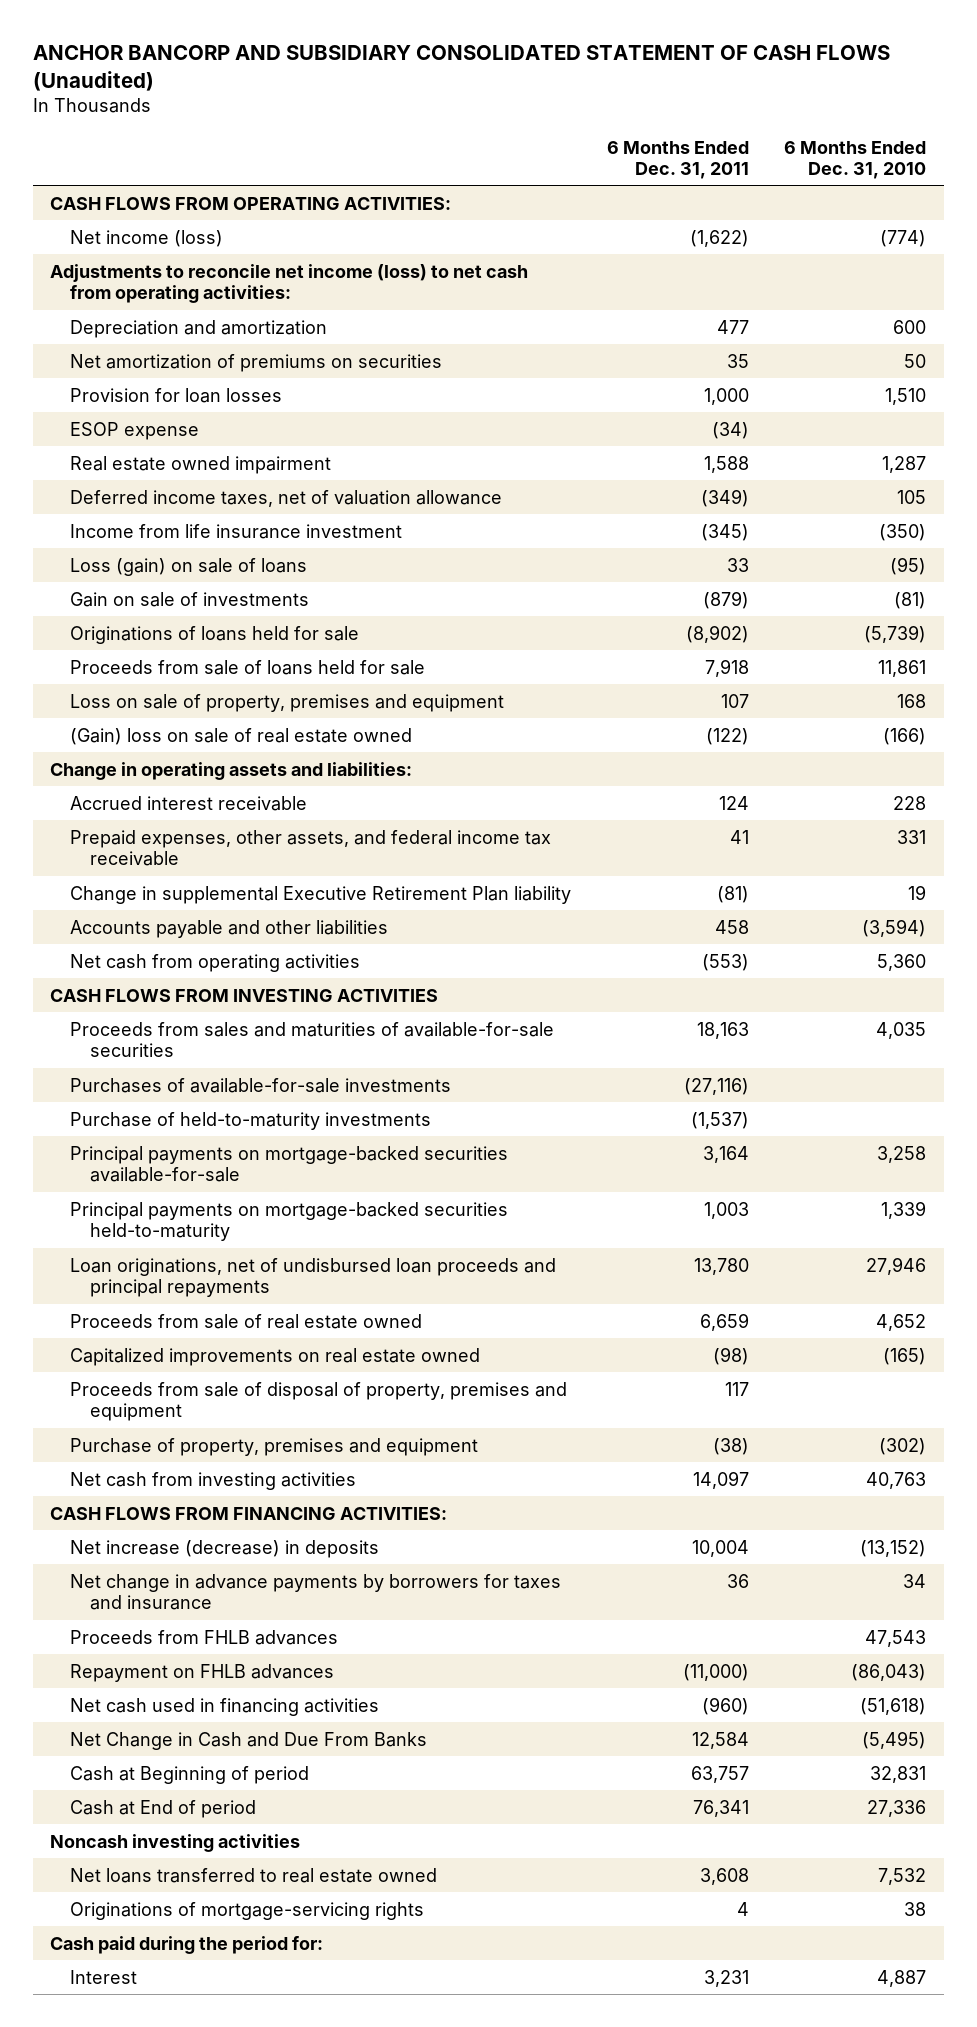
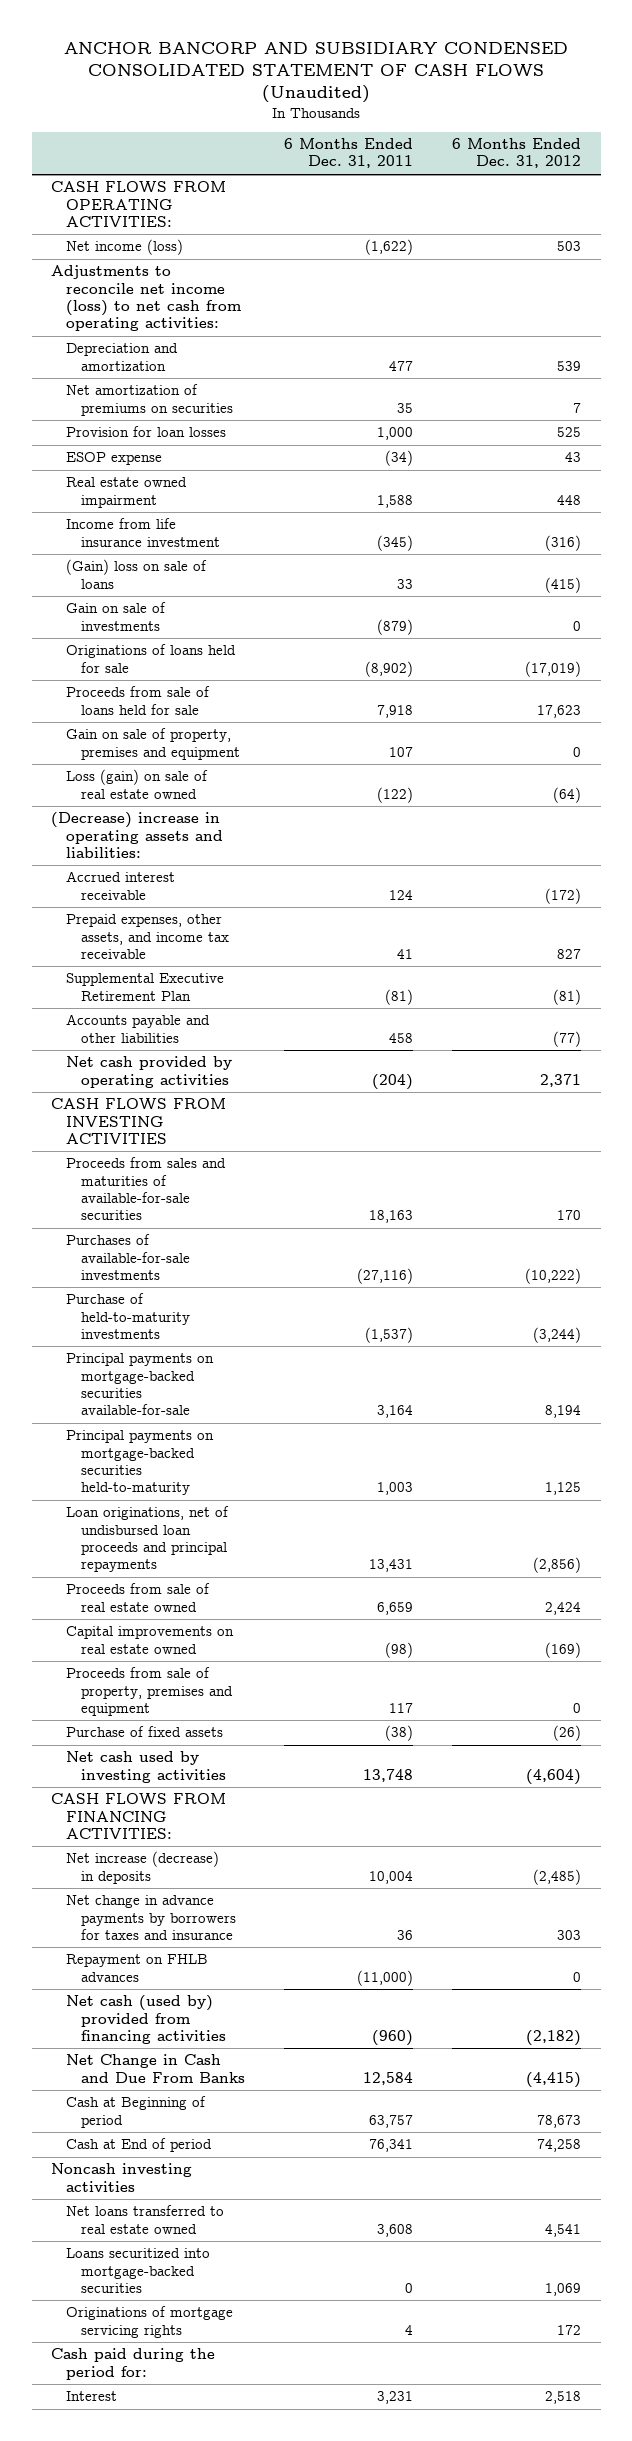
[32,45,890,91] ANCHOR BANCORP AND SUBSIDIARY CONSOLIDATED STATEMENT OF CASH FLOWS (Unaudited) -> [64,41,569,104] ANCHOR BANCORP AND SUBSIDIARY CONDENSED CONSOLIDATED STATEMENT OF CASH FLOWS (Unaudited)
[784,140,927,179] 6 Months Ended Dec. 31, 2010 -> none
none -> [452,138,582,169] 6 Months Ended Dec. 31, 2012
[70,489,503,507] Deferred income taxes, net of valuation allowance -> none
[70,557,308,576] Loss (gain) on sale of loans -> [66,559,208,589] (Gain) loss on sale of loans
[70,693,505,712] Loss on sale of property, premises and equipment -> [66,728,240,760] Gain on sale of property, premises and equipment
[70,727,413,745] (Gain) loss on sale of real estate owned -> [66,769,209,799] Loss (gain) on sale of real estate owned
[50,761,413,780] Change in operating assets and liabilities: -> [51,812,224,858] (Decrease) increase in operating assets and liabilities:
[70,829,552,866] Prepaid expenses, other assets, and federal income tax receivable -> [66,914,229,959] Prepaid expenses, other assets, and income tax receivable
[70,885,572,904] Change in supplemental Executive Retirement Plan liability -> [66,973,225,1001] Supplemental Executive Retirement Plan
[70,953,361,972] Net cash from operating activities -> [66,1056,233,1088] Net cash provided by operating activities
[701,953,749,971] (553) -> [371,1073,413,1090] (204)
[693,1257,749,1275] 13,780 -> [368,1559,413,1573] 13,431
[70,1437,479,1456] Purchase of property, premises and equipment -> none
[70,1347,481,1366] Capitalized improvements on real estate owned -> [66,1626,235,1654] Capital improvements on real estate owned
[70,1381,568,1421] Proceeds from sale of disposal of property, premises and equipment -> [66,1667,233,1716] Proceeds from sale of property, premises and equipment
none -> [66,1726,224,1738] Purchase of fixed assets
[70,1471,357,1490] Net cash from investing activities -> [66,1751,226,1783] Net cash used by investing activities
[692,1470,749,1489] 14,097 -> [362,1768,413,1782] 13,748
[70,1629,339,1645] Proceeds from FHLB advances -> none
[70,1697,380,1716] Net cash used in financing activities -> [66,1995,226,2044] Net cash (used by) provided from financing activities
none -> [66,2248,211,2293] Loans securitized into mortgage-backed securities
[70,1901,425,1920] Originations of mortgage-servicing rights -> [66,2306,234,2338] Originations of mortgage servicing rights

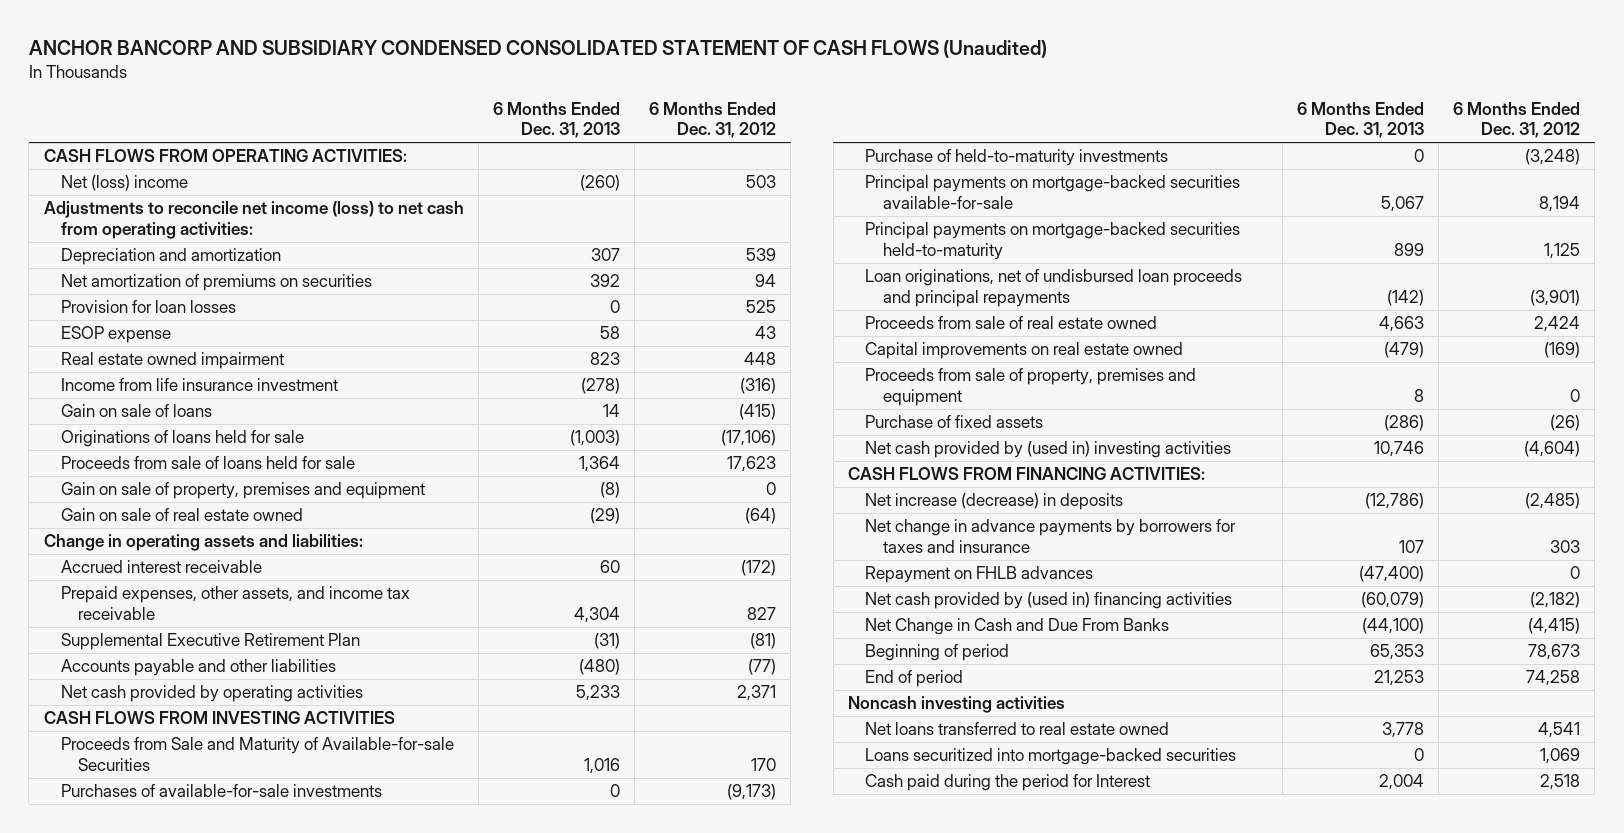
[283,138,413,169] 6 Months Ended Dec. 31, 2011 -> none
none -> [492,101,620,139] 6 Months Ended Dec. 31, 2013
[66,239,184,256] Net income (loss) -> [61,175,189,192] Net (loss) income
[573,402,582,413] 7 -> [755,274,777,288] 94
[66,602,167,631] Gain on sale of investments -> none
[66,559,208,589] (Gain) loss on sale of loans -> [61,404,213,418] Gain on sale of loans
[525,660,582,677] (17,019) -> [721,430,777,447] (17,106)
[66,769,209,799] Loss (gain) on sale of real estate owned -> [61,508,304,522] Gain on sale of real estate owned
[51,812,224,858] (Decrease) increase in operating assets and liabilities: -> [43,534,363,552] Change in operating assets and liabilities:
[66,1157,227,1221] Proceeds from sales and maturities of available-for-sale securities -> [61,737,455,772] Proceeds from Sale and Maturity of Available-for-sale Securities
[525,1267,582,1284] (10,222) -> [727,784,777,801] (9,173)
[533,1326,582,1343] (3,244) -> [1525,149,1581,166] (3,248)
[533,1557,582,1574] (2,856) -> [1530,290,1581,307] (3,901)
[66,1751,226,1783] Net cash used by investing activities -> [865,441,1232,459] Net cash provided by (used in) investing activities
[66,1995,226,2044] Net cash (used by) provided from financing activities -> [865,592,1233,610] Net cash provided by (used in) financing activities
[66,2096,207,2128] Cash at Beginning of period -> [865,644,1010,662] Beginning of period
[66,2138,213,2153] Cash at End of period -> [865,670,964,688] End of period
[66,2306,234,2338] Originations of mortgage servicing rights -> none
[51,2348,216,2380] Cash paid during the period for: -> none
[66,2391,118,2402] Interest -> [865,774,1151,792] Cash paid during the period for Interest

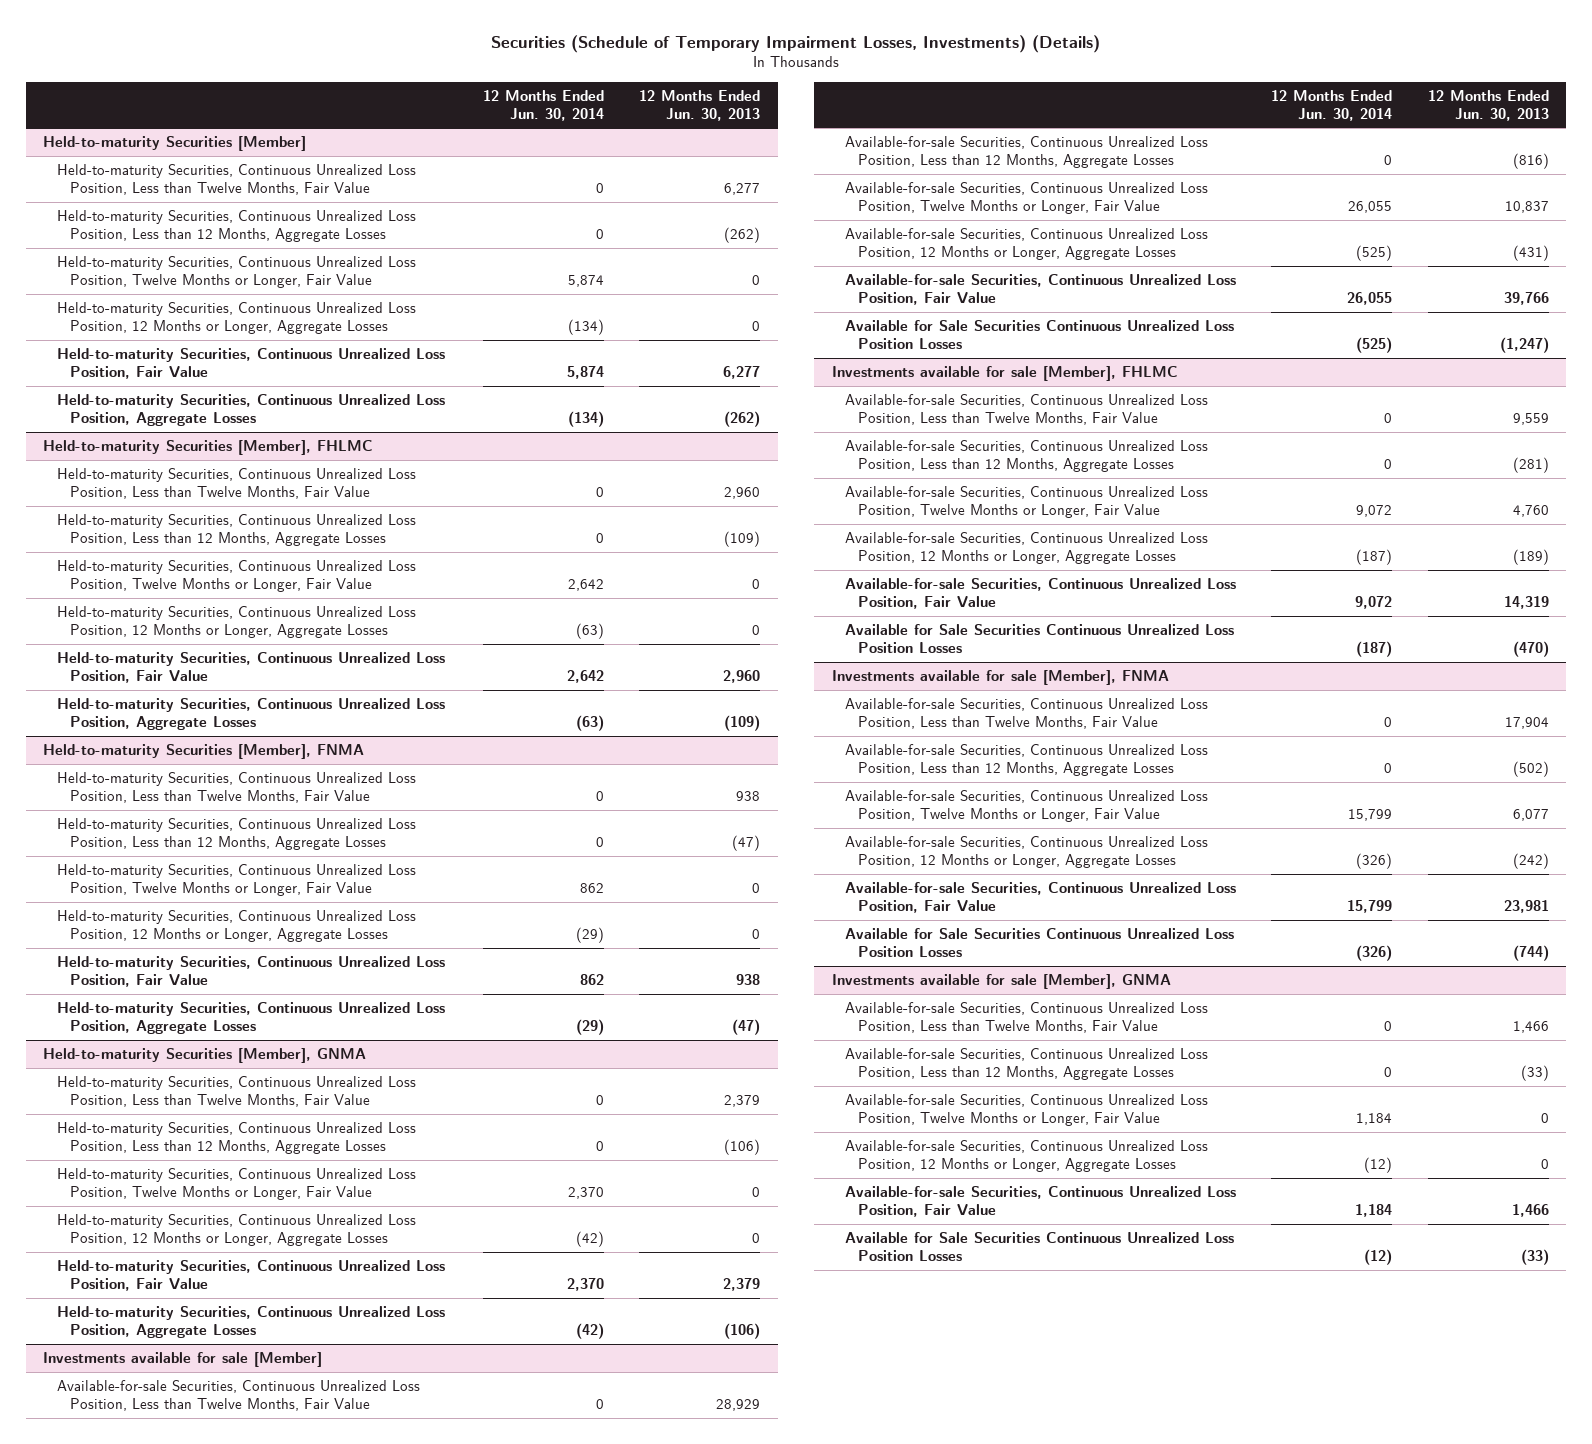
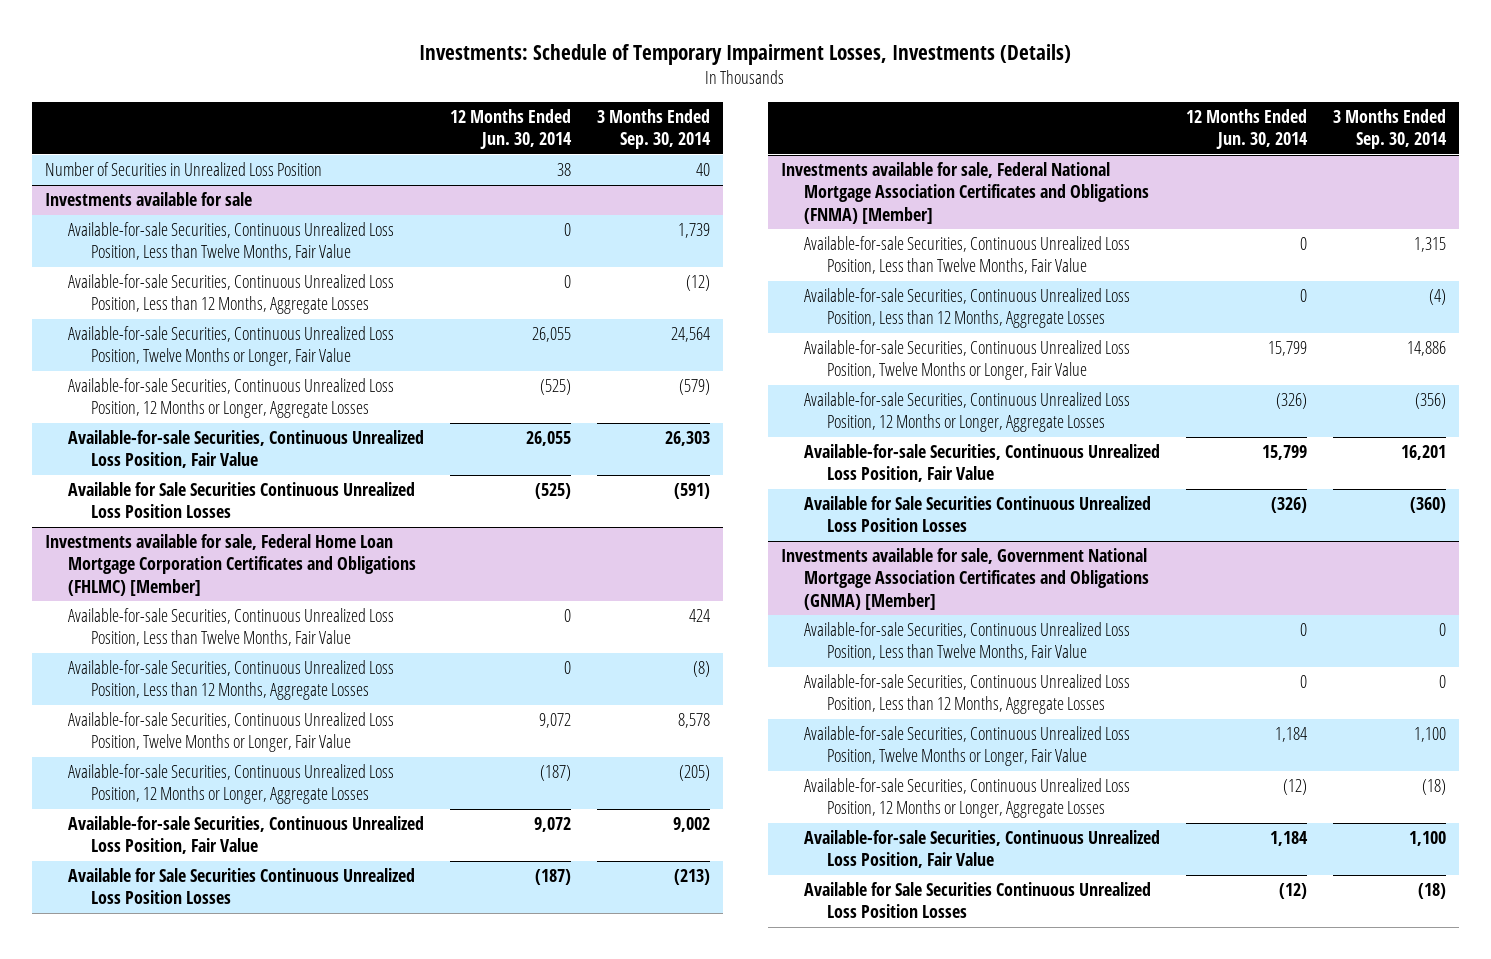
[490,34,1100,53] Securities (Schedule of Temporary Impairment Losses, Investments) (Details) -> [419,43,1072,65] Investments: Schedule of Temporary Impairment Losses, Investments (Details)
[639,89,761,121] 12 Months Ended Jun. 30, 2013 -> none
none -> [596,108,711,150] 3 Months Ended Sep. 30, 2014
[43,135,307,151] Held-to-maturity Securities [Member] -> none
[56,163,416,195] Held-to-maturity Securities, Continuous Unrealized Loss Position, Less than Twelve Months, Fair Value -> none
[56,209,416,242] Held-to-maturity Securities, Continuous Unrealized Loss Position, Less than 12 Months, Aggregate Losses -> none
[56,255,416,288] Held-to-maturity Securities, Continuous Unrealized Loss Position, Twelve Months or Longer, Fair Value -> none
[56,301,416,334] Held-to-maturity Securities, Continuous Unrealized Loss Position, 12 Months or Longer, Aggregate Losses -> none
[56,347,445,379] Held-to-maturity Securities, Continuous Unrealized Loss Position, Fair Value -> none
[56,393,445,426] Held-to-maturity Securities, Continuous Unrealized Loss Position, Aggregate Losses -> none
[43,439,374,455] Held-to-maturity Securities [Member], FHLMC -> none
[56,467,416,499] Held-to-maturity Securities, Continuous Unrealized Loss Position, Less than Twelve Months, Fair Value -> none
[56,513,416,546] Held-to-maturity Securities, Continuous Unrealized Loss Position, Less than 12 Months, Aggregate Losses -> none
[56,559,416,592] Held-to-maturity Securities, Continuous Unrealized Loss Position, Twelve Months or Longer, Fair Value -> none
[56,605,416,638] Held-to-maturity Securities, Continuous Unrealized Loss Position, 12 Months or Longer, Aggregate Losses -> none
[56,651,445,683] Held-to-maturity Securities, Continuous Unrealized Loss Position, Fair Value -> none
[56,697,445,730] Held-to-maturity Securities, Continuous Unrealized Loss Position, Aggregate Losses -> none
[43,743,365,759] Held-to-maturity Securities [Member], FNMA -> none
[56,771,416,803] Held-to-maturity Securities, Continuous Unrealized Loss Position, Less than Twelve Months, Fair Value -> none
[56,817,416,850] Held-to-maturity Securities, Continuous Unrealized Loss Position, Less than 12 Months, Aggregate Losses -> none
[56,863,416,896] Held-to-maturity Securities, Continuous Unrealized Loss Position, Twelve Months or Longer, Fair Value -> none
[56,909,416,942] Held-to-maturity Securities, Continuous Unrealized Loss Position, 12 Months or Longer, Aggregate Losses -> none
[56,955,445,987] Held-to-maturity Securities, Continuous Unrealized Loss Position, Fair Value -> none
[56,1001,445,1034] Held-to-maturity Securities, Continuous Unrealized Loss Position, Aggregate Losses -> none
[43,1047,367,1063] Held-to-maturity Securities [Member], GNMA -> none
[56,1075,416,1107] Held-to-maturity Securities, Continuous Unrealized Loss Position, Less than Twelve Months, Fair Value -> none
[56,1121,416,1154] Held-to-maturity Securities, Continuous Unrealized Loss Position, Less than 12 Months, Aggregate Losses -> none
[56,1167,416,1200] Held-to-maturity Securities, Continuous Unrealized Loss Position, Twelve Months or Longer, Fair Value -> none
[56,1213,416,1246] Held-to-maturity Securities, Continuous Unrealized Loss Position, 12 Months or Longer, Aggregate Losses -> none
[56,1259,445,1291] Held-to-maturity Securities, Continuous Unrealized Loss Position, Fair Value -> none
[56,1305,445,1338] Held-to-maturity Securities, Continuous Unrealized Loss Position, Aggregate Losses -> none
none -> [44,162,322,177] Number of Securities in Unrealized Loss Position
[43,1351,323,1367] Investments available for sale [Member] -> [44,192,252,207] Investments available for sale
[831,365,1178,381] Investments available for sale [Member], FHLMC -> none
none -> [44,534,416,596] Investments available for sale, Federal Home Loan Mortgage Corporation Certificates and Obligations (FHLMC) [Member]
[831,669,1169,685] Investments available for sale [Member], FNMA -> none
none -> [780,162,1149,224] Investments available for sale, Federal National Mortgage Association Certificates and Obligations (FNMA) [Member]
[831,973,1171,989] Investments available for sale [Member], GNMA -> none
none -> [780,548,1149,610] Investments available for sale, Government National Mortgage Association Certificates and Obligations (GNMA) [Member]

